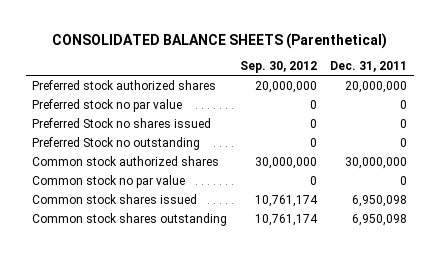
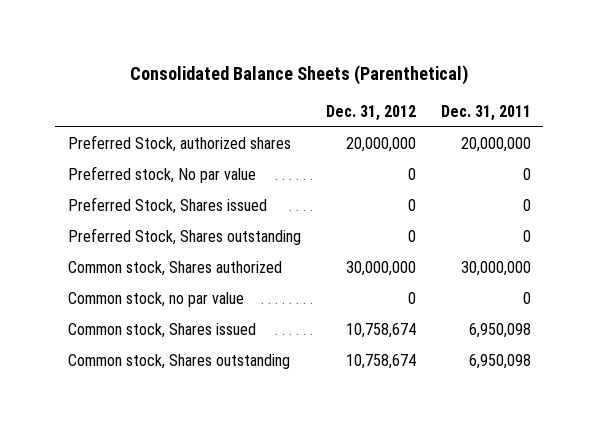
[51,32,387,49] CONSOLIDATED BALANCE SHEETS (Parenthetical) -> [130,64,469,85] Consolidated Balance Sheets (Parenthetical)
[240,61,318,74] Sep. 30, 2012 -> none
none -> [325,104,416,121] Dec. 31, 2012
[32,79,217,90] Preferred stock authorized shares -> [67,135,291,153] Preferred Stock, authorized shares
[32,98,183,112] Preferred stock no par value -> [67,166,256,184] Preferred stock, No par value
[32,117,212,128] Preferred Stock no shares issued -> [67,197,267,215] Preferred Stock, Shares issued
[32,136,201,150] Preferred Stock no outstanding -> [67,228,301,246] Preferred Stock, Shares outstanding
[32,155,220,166] Common stock authorized shares -> [67,261,282,277] Common stock, Shares authorized
[32,174,186,188] Common stock no par value -> [67,292,244,308] Common stock, no par value
[32,193,198,204] Common stock shares issued -> [67,323,256,339] Common stock, Shares issued
[32,212,228,226] Common stock shares outstanding -> [67,354,290,370] Common stock, Shares outstanding

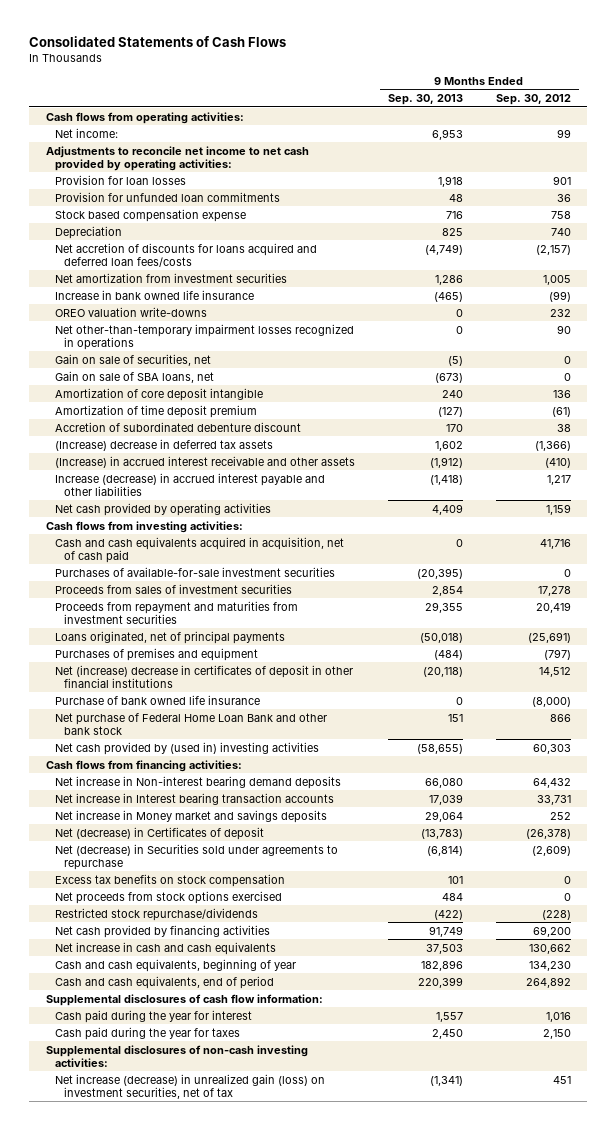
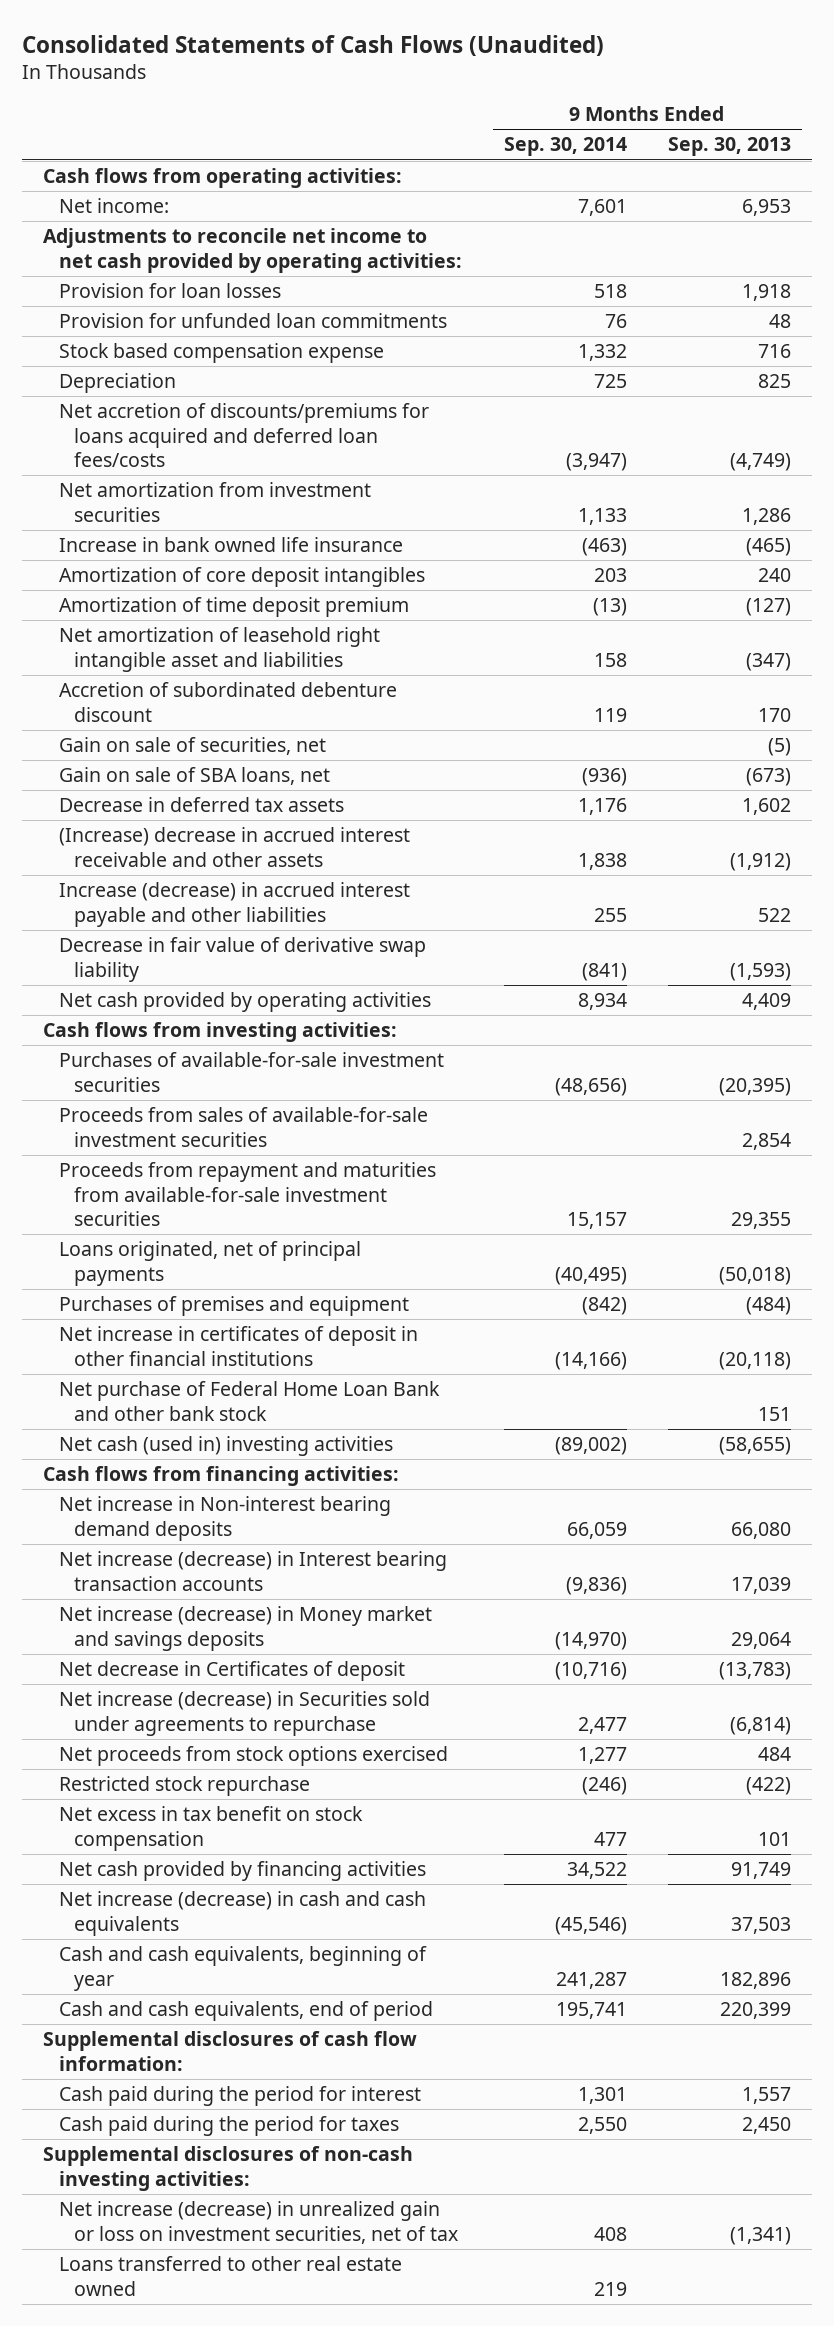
[29,35,287,47] Consolidated Statements of Cash Flows -> [22,34,605,56] Consolidated Statements of Cash Flows (Unaudited)
[495,94,571,106] Sep. 30, 2012 -> none
none -> [503,137,627,157] Sep. 30, 2014
[55,242,318,267] Net accretion of discounts for loans acquired and deferred loan fees/costs -> [58,403,429,468] Net accretion of discounts/premiums for loans acquired and deferred loan fees/costs
[55,306,208,317] OREO valuation write-downs -> none
[55,323,355,350] Net other-than-temporary impairment losses recognized in operations -> none
[55,387,264,401] Amortization of core deposit intangible -> [58,567,425,588] Amortization of core deposit intangibles
none -> [58,627,380,672] Net amortization of leasehold right intangible asset and liabilities
[55,353,212,366] Gain on sale of securities, net -> [58,737,326,756] Gain on sale of securities, net
[55,370,215,383] Gain on sale of SBA loans, net -> [58,767,330,786] Gain on sale of SBA loans, net
[55,438,274,451] (Increase) decrease in deferred tax assets -> [58,797,344,813] Decrease in deferred tax assets
[55,455,356,468] (Increase) in accrued interest receivable and other assets -> [58,827,410,867] (Increase) decrease in accrued interest receivable and other assets
[429,474,463,485] (1,418) -> [758,907,792,922] 522
none -> [58,937,426,982] Decrease in fair value of derivative swap liability
[55,536,345,563] Cash and cash equivalents acquired in acquisition, net of cash paid -> none
[55,583,293,594] Proceeds from sales of investment securities -> [58,1107,428,1147] Proceeds from sales of available-for-sale investment securities
[55,600,299,624] Proceeds from repayment and maturities from investment securities -> [58,1162,436,1227] Proceeds from repayment and maturities from available-for-sale investment securities
[55,694,261,705] Purchase of bank owned life insurance -> none
[55,664,354,688] Net (increase) decrease in certificates of deposit in other financial institutions -> [58,1326,418,1366] Net increase in certificates of deposit in other financial institutions
[55,741,320,755] Net cash provided by (used in) investing activities -> [58,1436,393,1457] Net cash (used in) investing activities
[55,873,286,887] Excess tax benefits on stock compensation -> none
[55,792,335,805] Net increase in Interest bearing transaction accounts -> [58,1551,447,1591] Net increase (decrease) in Interest bearing transaction accounts
[55,809,328,823] Net increase in Money market and savings deposits -> [58,1606,432,1651] Net increase (decrease) in Money market and savings deposits
[55,826,265,840] Net (decrease) in Certificates of deposit -> [58,1661,405,1682] Net decrease in Certificates of deposit
[55,843,339,870] Net (decrease) in Securities sold under agreements to repurchase -> [58,1691,430,1736] Net increase (decrease) in Securities sold under agreements to repurchase
[55,907,259,921] Restricted stock repurchase/dividends -> [58,1776,310,1797] Restricted stock repurchase
none -> [58,1806,363,1851] Net excess in tax benefit on stock compensation
[55,941,277,955] Net increase in cash and cash equivalents -> [58,1891,426,1936] Net increase (decrease) in cash and cash equivalents
[55,1009,253,1023] Cash paid during the year for interest -> [58,2086,421,2107] Cash paid during the period for interest
[55,1026,241,1040] Cash paid during the year for taxes -> [58,2116,399,2137] Cash paid during the period for taxes
[55,1073,326,1099] Net increase (decrease) in unrealized gain (loss) on investment securities, net of tax -> [58,2201,459,2244] Net increase (decrease) in unrealized gain or loss on investment securities, net of tax
none -> [58,2256,402,2296] Loans transferred to other real estate owned

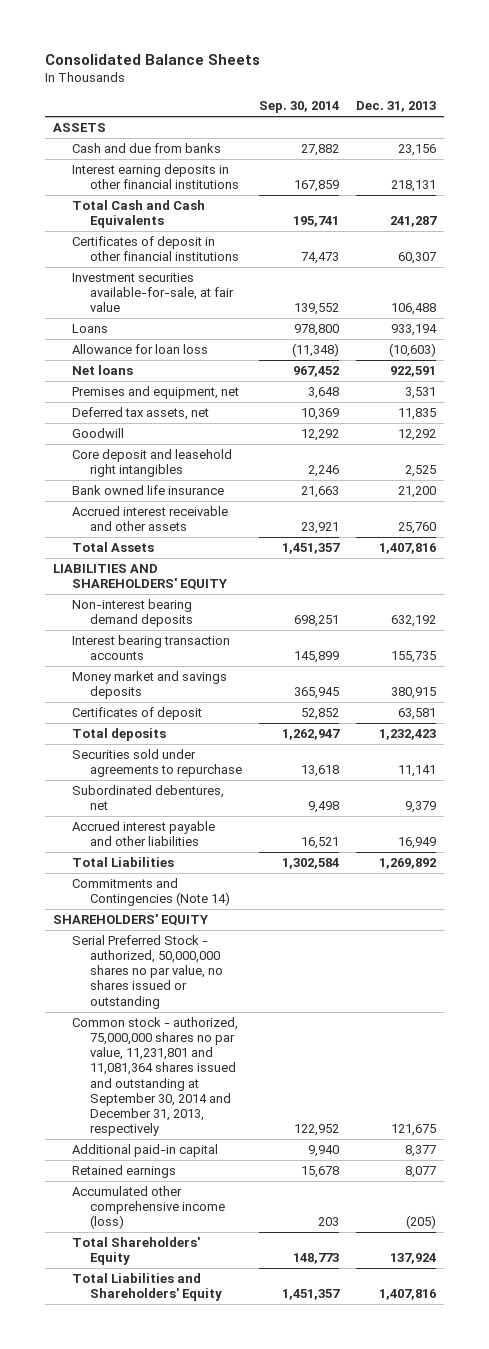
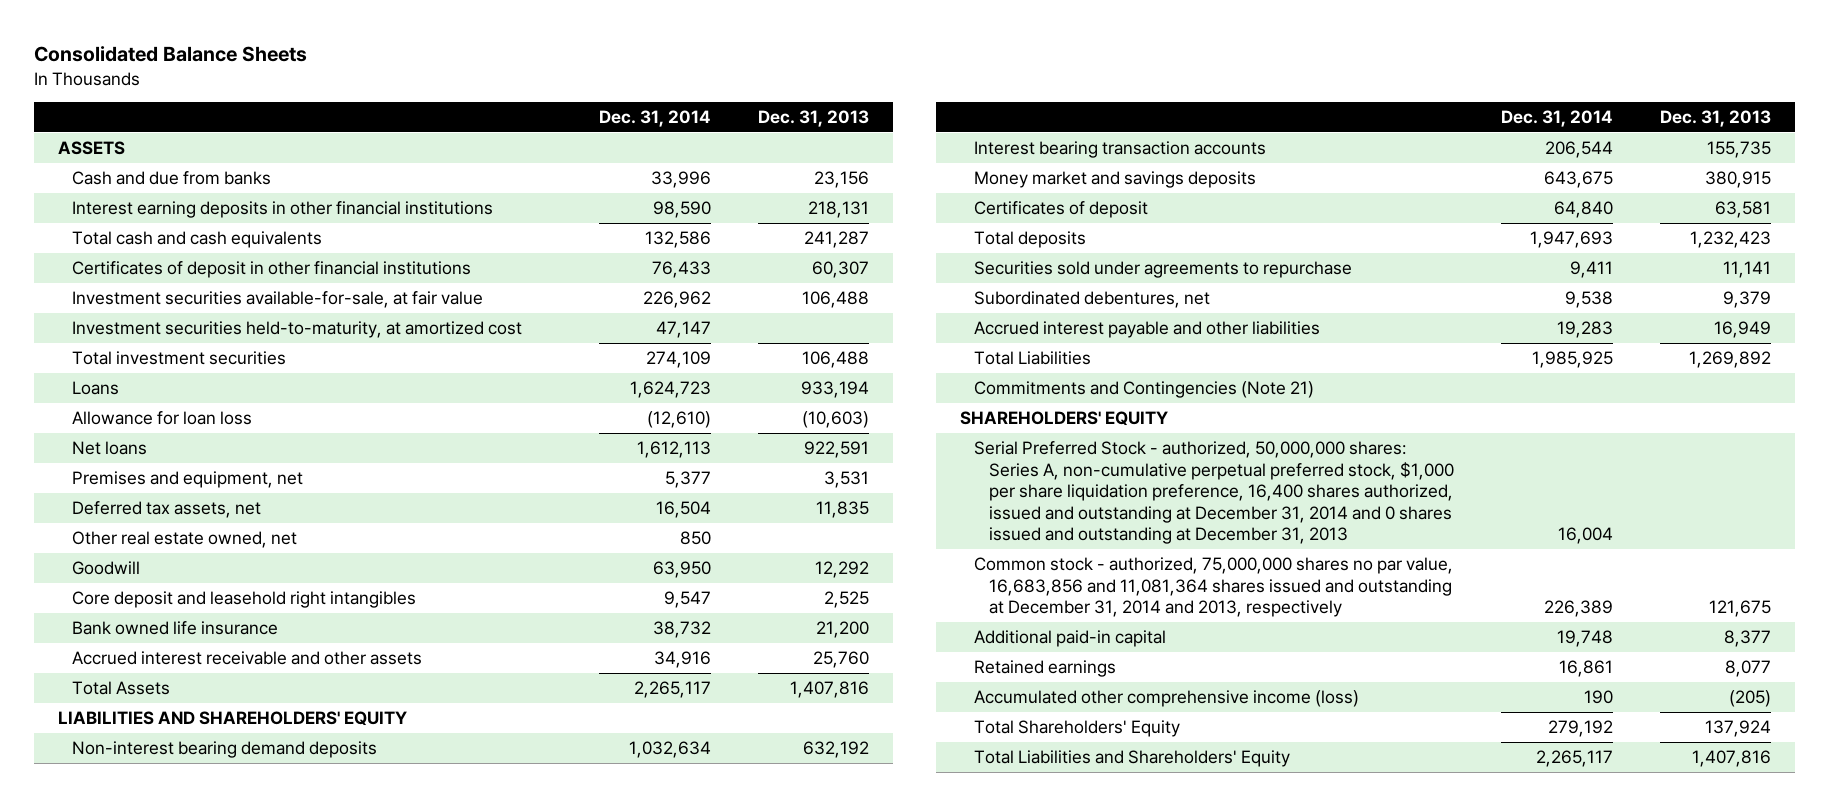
[259,101,340,114] Sep. 30, 2014 -> none
none -> [598,110,711,128] Dec. 31, 2014
[71,200,205,229] Total Cash and Cash Equivalents -> [72,231,323,249] Total cash and cash equivalents
none -> [72,321,523,339] Investment securities held-to-maturity, at amortized cost
none -> [72,351,287,366] Total investment securities
none -> [72,531,298,549] Other real estate owned, net
[71,878,231,907] Commitments and Contingencies (Note 14) -> [974,381,1315,399] Commitments and Contingencies (Note 21)
[71,935,224,1009] Serial Preferred Stock - authorized, 50,000,000 shares no par value, no shares issued or outstanding -> [974,441,1454,545] Serial Preferred Stock - authorized, 50,000,000 shares: Series A, non-cumulative perpetual preferred stock, $1,000 per share liquidation preference, 16,400 shares authorized, issued and outstanding at December 31, 2014 and 0 shares issued and outstanding at December 31, 2013
[71,1017,238,1136] Common stock - authorized, 75,000,000 shares no par value, 11,231,801 and 11,081,364 shares issued and outstanding at September 30, 2014 and December 31, 2013, respectively -> [974,557,1454,618] Common stock - authorized, 75,000,000 shares no par value, 16,683,856 and 11,081,364 shares issued and outstanding at December 31, 2014 and 2013, respectively

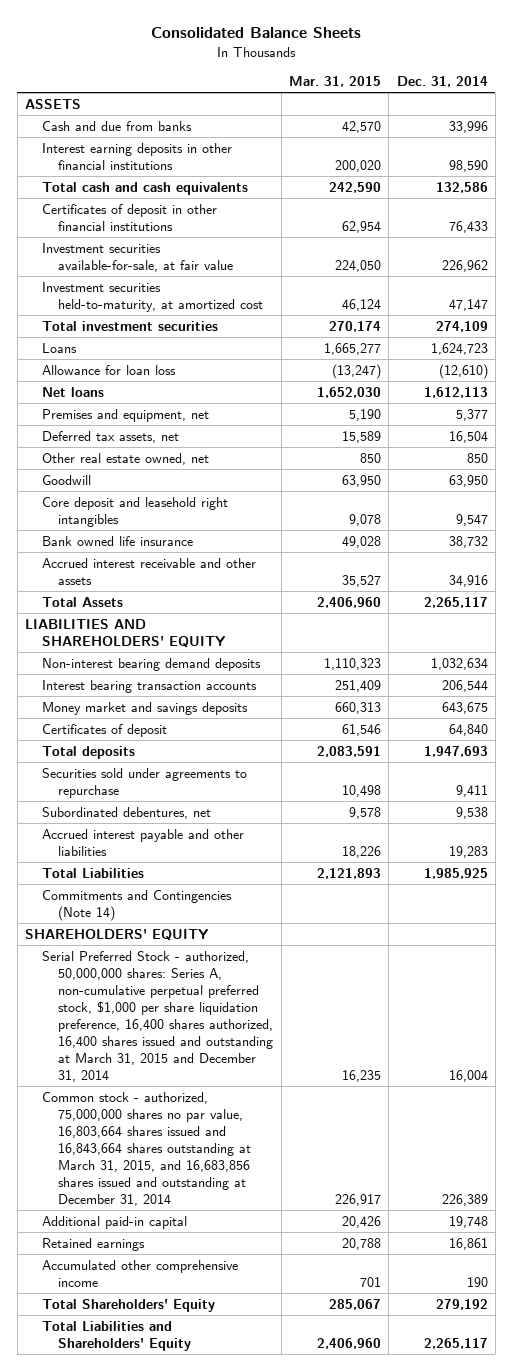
[758,110,870,128] Dec. 31, 2013 -> none
none -> [288,75,381,87] Mar. 31, 2015
[974,381,1315,399] Commitments and Contingencies (Note 21) -> [41,889,232,921] Commitments and Contingencies (Note 14)
[974,441,1454,545] Serial Preferred Stock - authorized, 50,000,000 shares: Series A, non-cumulative perpetual preferred stock, $1,000 per share liquidation preference, 16,400 shares authorized, issued and outstanding at December 31, 2014 and 0 shares issued and outstanding at December 31, 2013 -> [41,950,274,1083] Serial Preferred Stock - authorized, 50,000,000 shares: Series A, non-cumulative perpetual preferred stock, $1,000 per share liquidation preference, 16,400 shares authorized, 16,400 shares issued and outstanding at March 31, 2015 and December 31, 2014
[974,557,1454,618] Common stock - authorized, 75,000,000 shares no par value, 16,683,856 and 11,081,364 shares issued and outstanding at December 31, 2014 and 2013, respectively -> [41,1091,252,1207] Common stock - authorized, 75,000,000 shares no par value, 16,803,664 shares issued and 16,843,664 shares outstanding at March 31, 2015, and 16,683,856 shares issued and outstanding at December 31, 2014
[974,690,1360,708] Accumulated other comprehensive income (loss) -> [41,1259,238,1287] Accumulated other comprehensive income

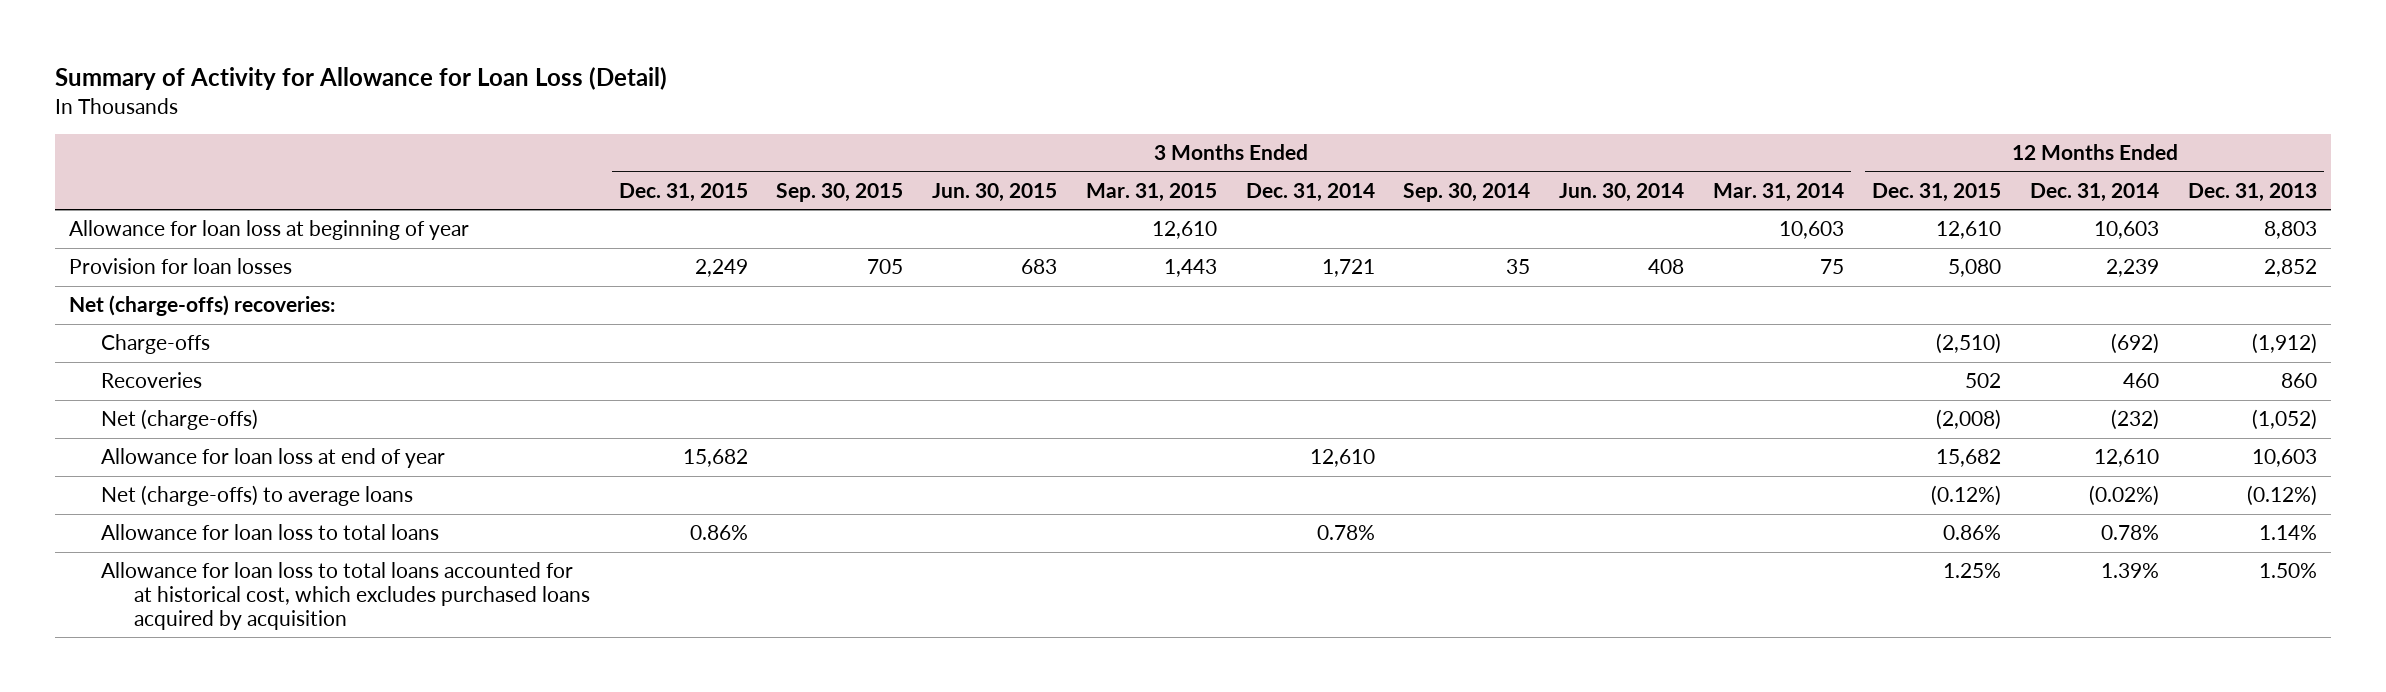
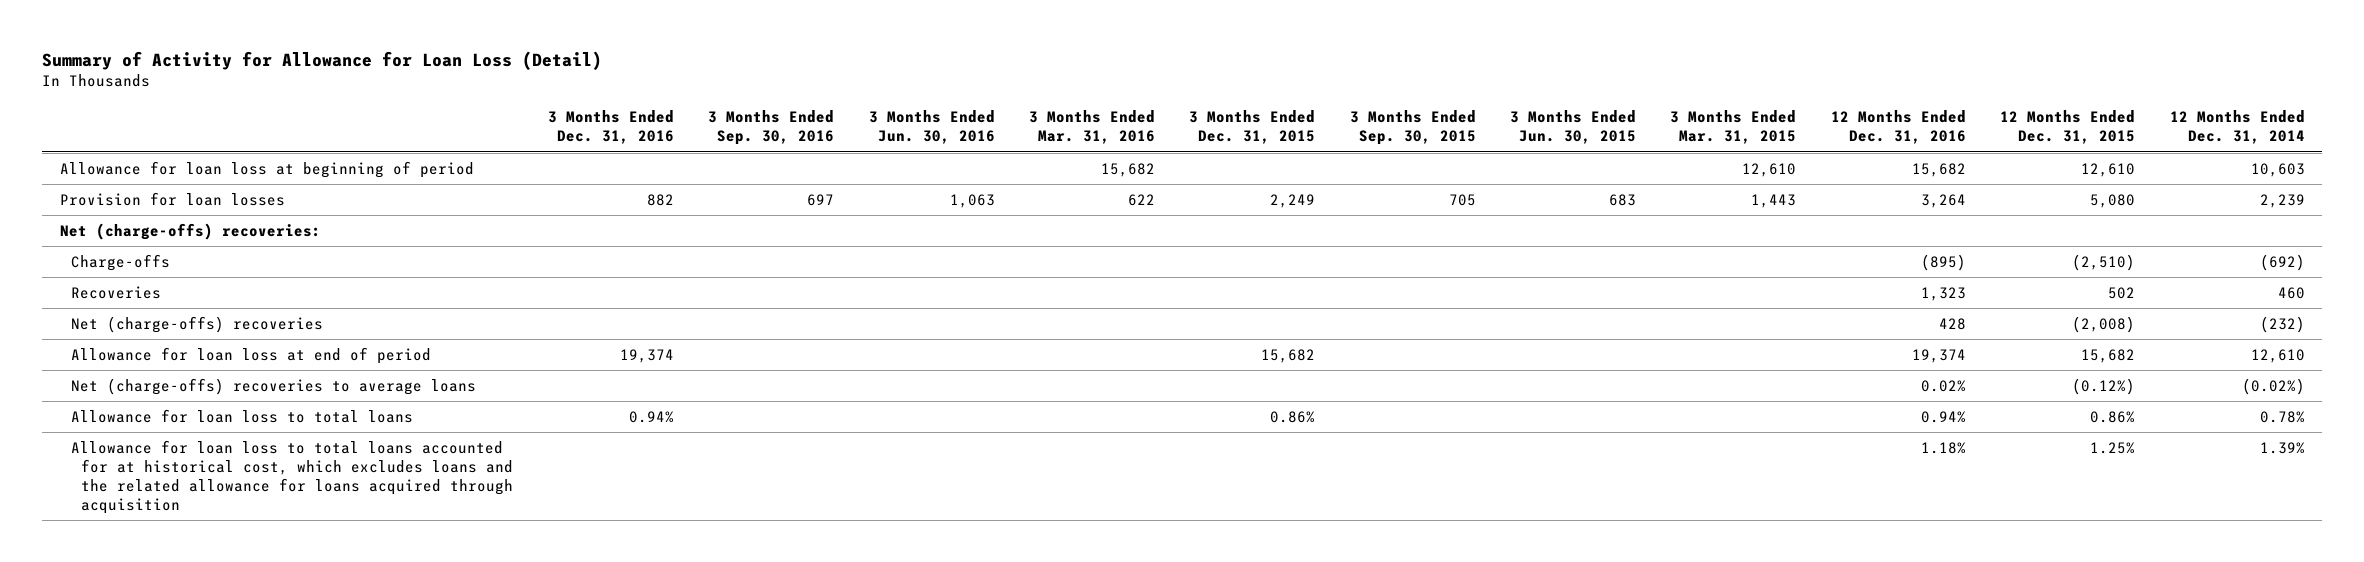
[1245,182,1375,202] Dec. 31, 2014 -> none
[1403,182,1531,202] Sep. 30, 2014 -> none
[1559,182,1685,202] Jun. 30, 2014 -> none
[1712,182,1844,202] Mar. 31, 2014 -> none
[2187,182,2317,202] Dec. 31, 2013 -> none
none -> [547,110,674,145] 3 Months Ended Dec. 31, 2016
none -> [708,110,835,146] 3 Months Ended Sep. 30, 2016
none -> [868,110,995,145] 3 Months Ended Jun. 30, 2016
none -> [1028,110,1155,145] 3 Months Ended Mar. 31, 2016
none -> [1830,110,1966,145] 12 Months Ended Dec. 31, 2016
[68,220,469,241] Allowance for loan loss at beginning of year -> [59,160,474,178] Allowance for loan loss at beginning of period
[101,409,259,431] Net (charge-offs) -> [70,315,323,333] Net (charge-offs) recoveries
[101,448,446,469] Allowance for loan loss at end of year -> [70,346,431,364] Allowance for loan loss at end of period
[101,485,414,507] Net (charge-offs) to average loans -> [70,377,476,395] Net (charge-offs) recoveries to average loans
[101,562,590,630] Allowance for loan loss to total loans accounted for at historical cost, which excludes purchased loans acquired by acquisition -> [70,439,514,514] Allowance for loan loss to total loans accounted for at historical cost, which excludes loans and the related allowance for loans acquired through acquisition

